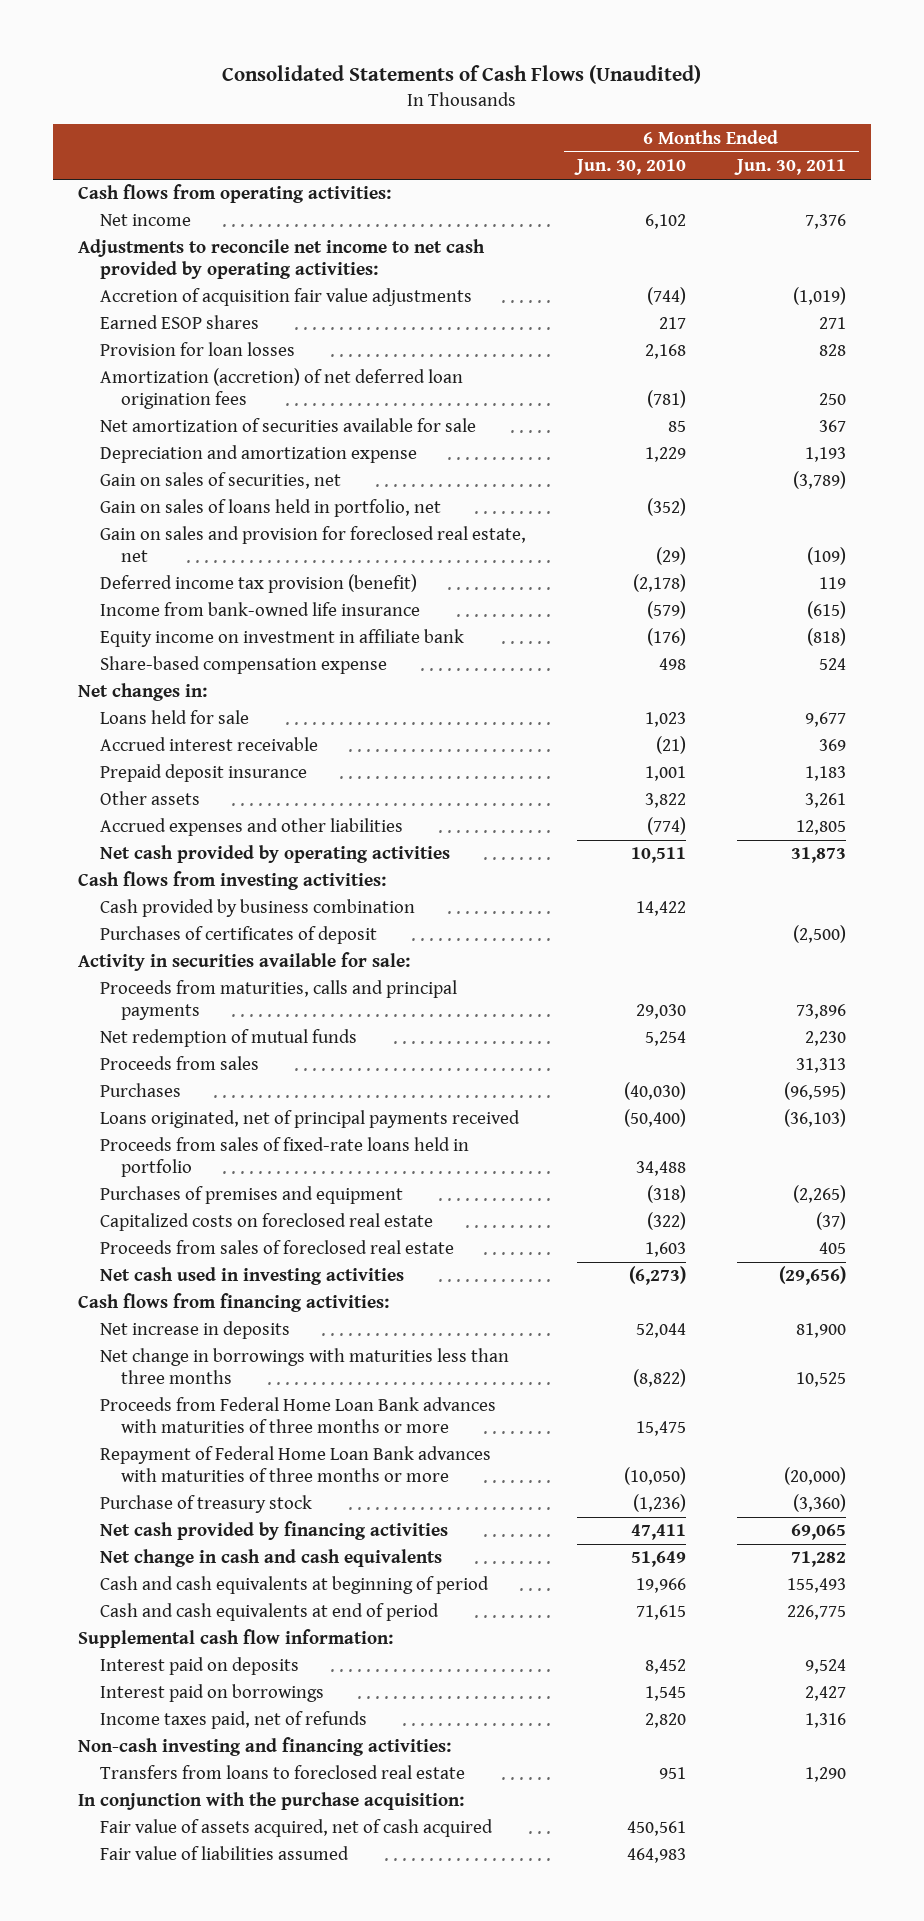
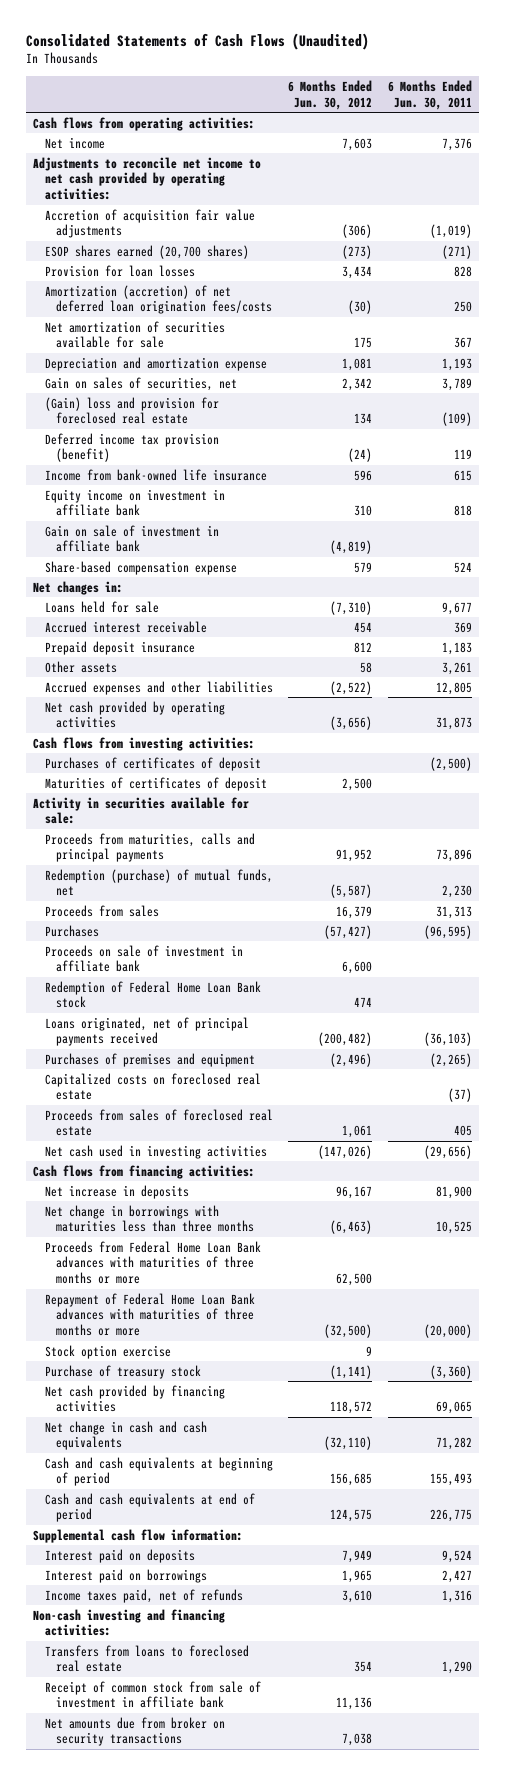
[573,158,686,175] Jun. 30, 2010 -> none
none -> [288,79,373,110] 6 Months Ended Jun. 30, 2012
[99,315,259,330] Earned ESOP shares -> [44,244,249,259] ESOP shares earned (20,700 shares)
[818,317,846,330] 271 -> [441,244,472,259] (271)
[99,368,463,410] Amortization (accretion) of net deferred loan origination fees -> [44,284,272,315] Amortization (accretion) of net deferred loan origination fees/costs
[99,499,441,518] Gain on sales of loans held in portfolio, net -> none
[792,471,846,490] (3,789) -> [441,377,472,391] 3,789
[99,526,526,563] Gain on sales and provision for foreclosed real estate, net -> [44,396,219,425] (Gain) loss and provision for foreclosed real estate
[806,601,846,620] (615) -> [453,469,472,481] 615
[806,628,846,647] (818) -> [453,505,472,517] 818
none -> [44,524,219,553] Gain on sale of investment in affiliate bank
[99,899,415,918] Cash provided by business combination -> none
none -> [44,776,267,791] Maturities of certificates of deposit
[99,1029,357,1048] Net redemption of mutual funds -> [44,868,273,897] Redemption (purchase) of mutual funds, net
none -> [44,944,243,973] Proceeds on sale of investment in affiliate bank
none -> [44,980,261,1009] Redemption of Federal Home Loan Bank stock
[99,1137,469,1178] Proceeds from sales of fixed-rate loans held in portfolio -> none
none -> [44,1344,171,1359] Stock option exercise
[78,1792,465,1811] In conjunction with the purchase acquisition: -> none
[99,1819,493,1838] Fair value of assets acquired, net of cash acquired -> none
[99,1846,349,1861] Fair value of liabilities assumed -> none
none -> [44,1680,261,1709] Receipt of common stock from sale of investment in affiliate bank
none -> [44,1716,225,1747] Net amounts due from broker on security transactions

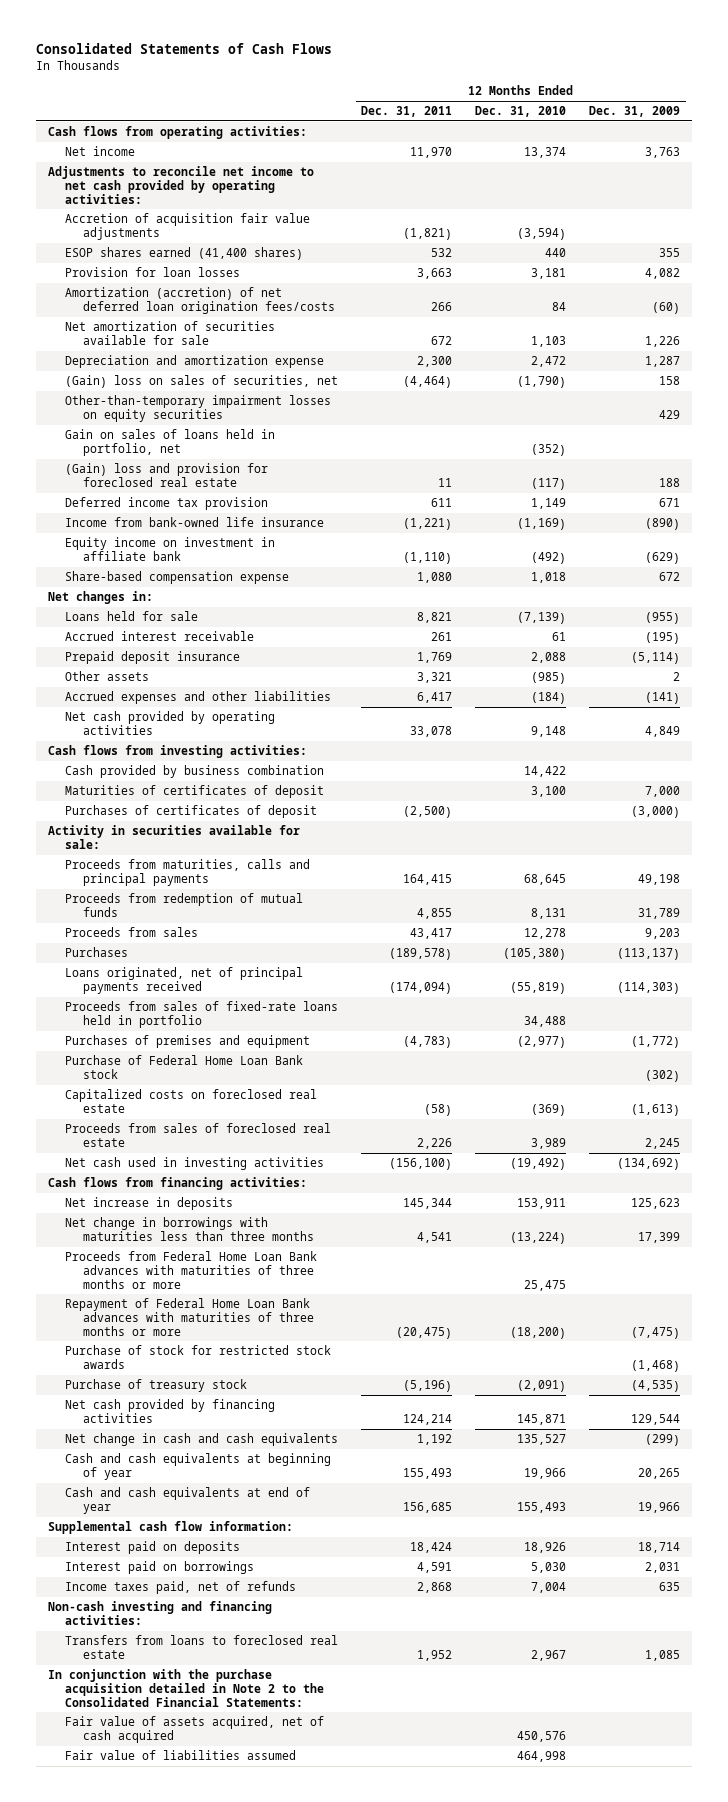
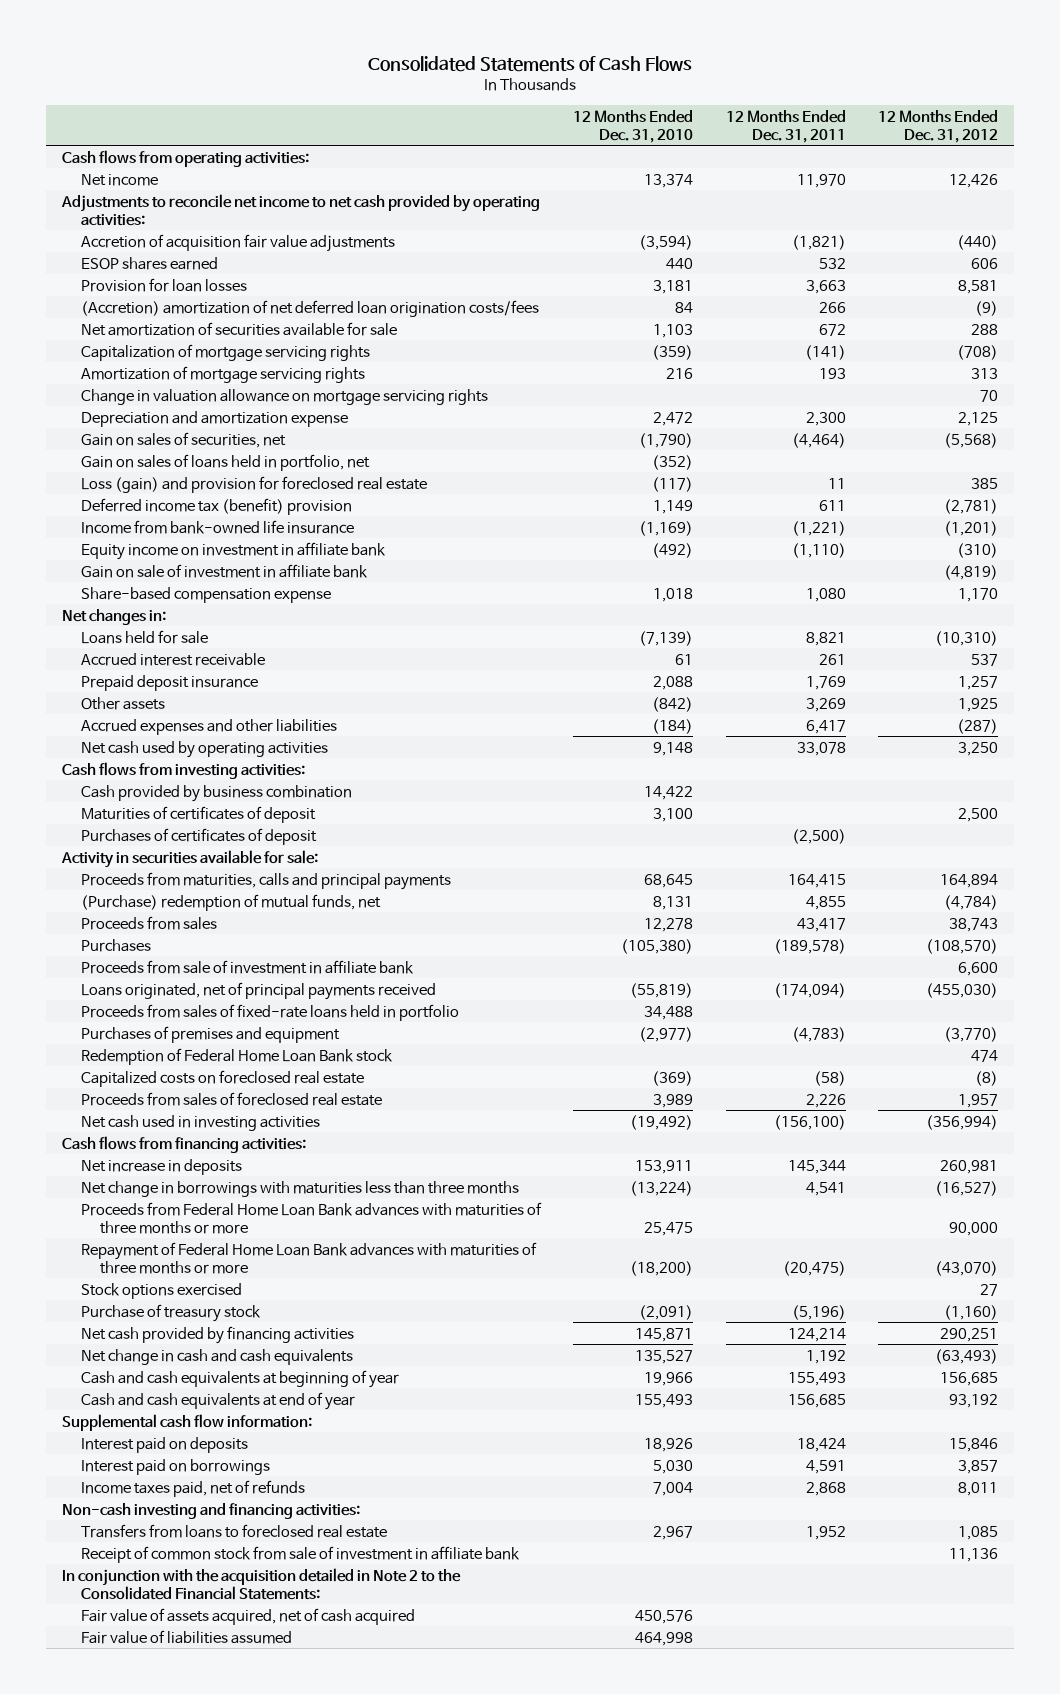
[589,106,681,118] Dec. 31, 2009 -> none
none -> [877,109,998,143] 12 Months Ended Dec. 31, 2012
[65,247,304,261] ESOP shares earned (41,400 shares) -> [81,256,219,270] ESOP shares earned
[65,287,335,314] Amortization (accretion) of net deferred loan origination fees/costs -> [81,299,540,317] (Accretion) amortization of net deferred loan origination costs/fees
none -> [81,343,371,361] Capitalization of mortgage servicing rights
none -> [81,365,366,383] Amortization of mortgage servicing rights
none -> [81,388,489,405] Change in valuation allowance on mortgage servicing rights
[65,395,332,422] Other-than-temporary impairment losses on equity securities -> none
[65,375,339,389] (Gain) loss on sales of securities, net -> [81,431,287,448] Gain on sales of securities, net
[65,463,269,487] (Gain) loss and provision for foreclosed real estate -> [81,475,428,493] Loss (gain) and provision for foreclosed real estate
[65,497,269,511] Deferred income tax provision -> [81,497,353,515] Deferred income tax (benefit) provision
none -> [81,563,369,578] Gain on sale of investment in affiliate bank
[417,672,453,684] 3,321 -> [805,697,846,712] 3,269
[531,672,567,685] (985) -> [652,696,694,712] (842)
[65,711,276,735] Net cash provided by operating activities -> [81,740,329,758] Net cash used by operating activities
[65,893,304,917] Proceeds from redemption of mutual funds -> [81,893,382,911] (Purchase) redemption of mutual funds, net
none -> [81,959,415,974] Proceeds from sale of investment in affiliate bank
[65,1055,304,1079] Purchase of Federal Home Loan Bank stock -> [81,1047,394,1065] Redemption of Federal Home Loan Bank stock
[65,1345,332,1369] Purchase of stock for restricted stock awards -> none
none -> [81,1282,243,1299] Stock options exercised
none -> [81,1545,521,1563] Receipt of common stock from sale of investment in affiliate bank
[47,1669,325,1707] In conjunction with the purchase acquisition detailed in Note 2 to the Consolidated Financial Statements: -> [62,1567,462,1600] In conjunction with the acquisition detailed in Note 2 to the Consolidated Financial Statements:

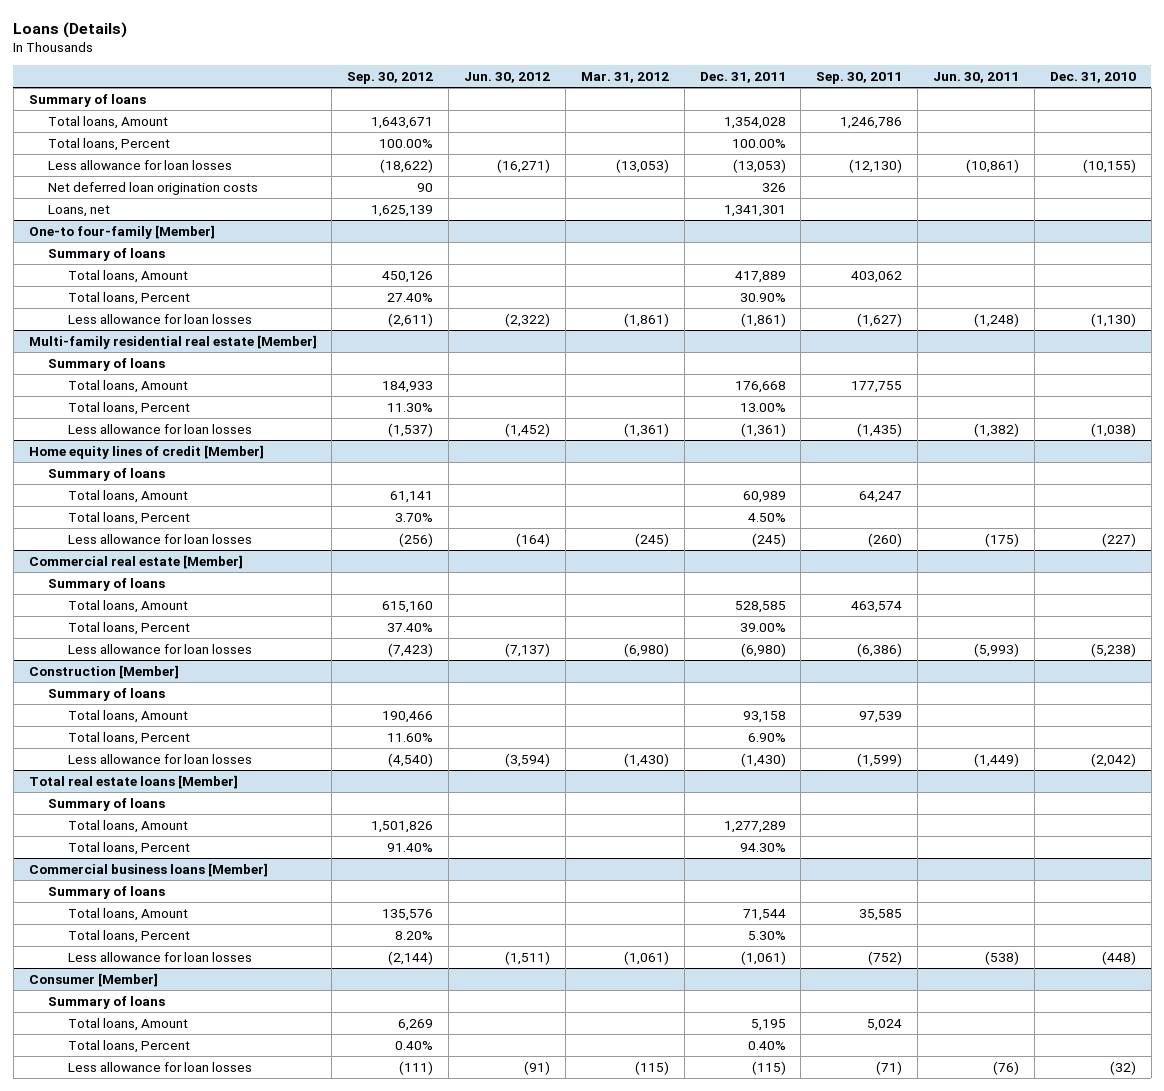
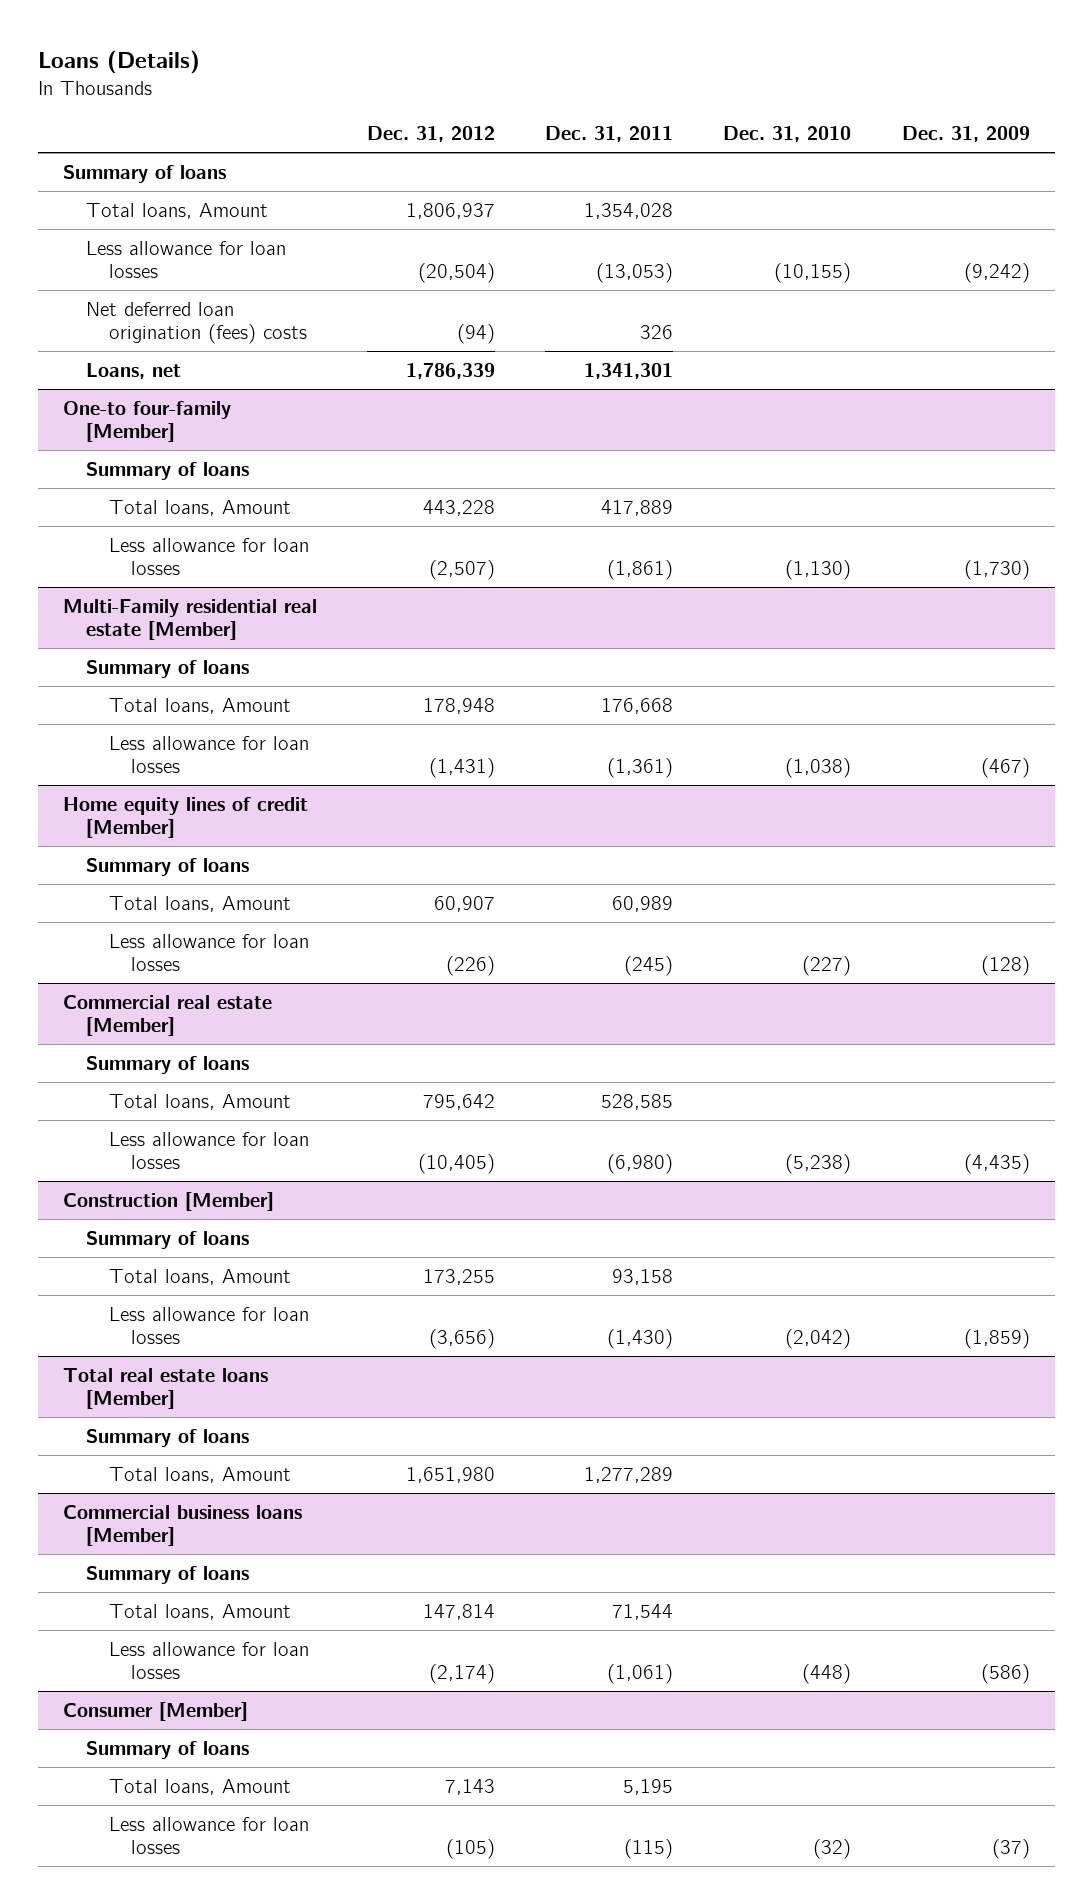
[347,72,434,85] Sep. 30, 2012 -> none
[464,72,551,84] Jun. 30, 2012 -> none
[580,72,669,84] Mar. 31, 2012 -> none
[816,72,903,85] Sep. 30, 2011 -> none
[933,72,1020,84] Jun. 30, 2011 -> none
none -> [366,125,495,142] Dec. 31, 2012
none -> [901,125,1030,142] Dec. 31, 2009
[48,137,171,151] Total loans, Percent -> none
[48,181,259,195] Net deferred loan origination costs -> [85,301,307,344] Net deferred loan origination (fees) costs
[67,291,190,305] Total loans, Percent -> none
[28,334,317,349] Multi-family residential real estate [Member] -> [62,598,317,640] Multi-Family residential real estate [Member]
[67,401,190,415] Total loans, Percent -> none
[67,511,190,525] Total loans, Percent -> none
[67,621,190,635] Total loans, Percent -> none
[67,731,190,745] Total loans, Percent -> none
[67,841,190,855] Total loans, Percent -> none
[67,929,190,943] Total loans, Percent -> none
[67,1039,190,1053] Total loans, Percent -> none

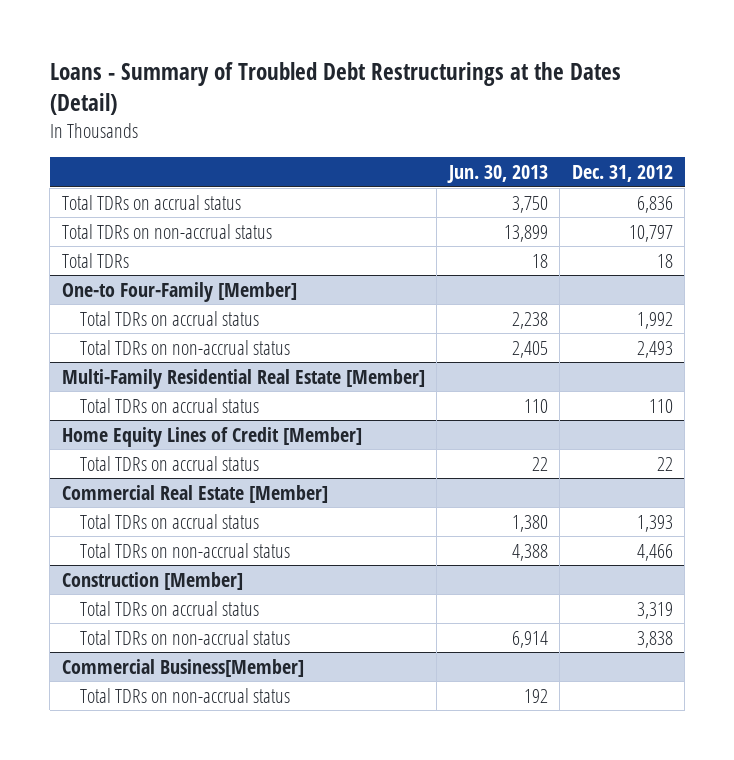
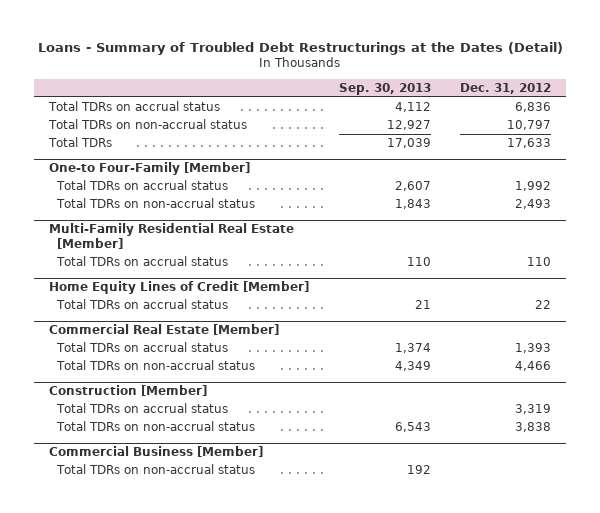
[446,165,548,184] Jun. 30, 2013 -> none
none -> [338,82,431,95] Sep. 30, 2013
[656,253,673,268] 18 -> [506,138,551,149] 17,633
[61,658,304,677] Commercial Business[Member] -> [49,446,264,458] Commercial Business [Member]

